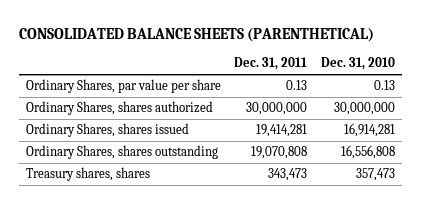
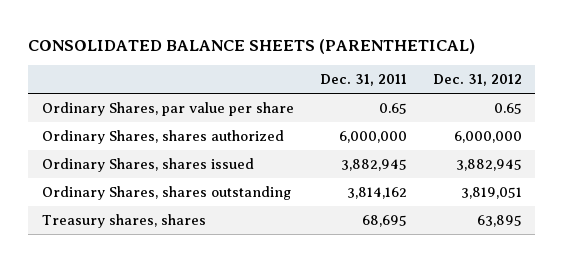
[320,57,395,71] Dec. 31, 2010 -> none
none -> [432,74,522,87] Dec. 31, 2012
[286,80,308,91] 0.13 -> [378,102,407,114] 0.65
[246,102,308,116] 30,000,000 -> [338,130,407,143] 6,000,000
[256,124,308,138] 19,414,281 -> [340,158,407,171] 3,882,945
[251,146,308,160] 19,070,808 -> [346,186,407,199] 3,814,162
[268,168,308,182] 343,473 -> [361,214,407,227] 68,695

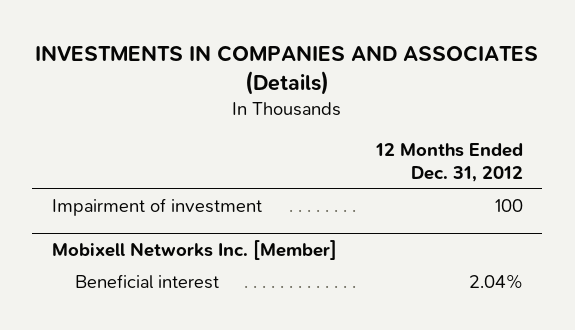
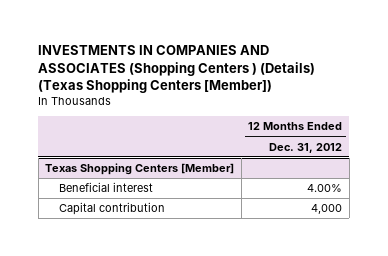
[35,45,539,96] INVESTMENTS IN COMPANIES AND ASSOCIATES (Details) -> [38,45,316,93] INVESTMENTS IN COMPANIES AND ASSOCIATES (Shopping Centers ) (Details) (Texas Shopping Centers [Member])
[51,198,262,217] Impairment of investment -> none
[51,239,337,260] Mobixell Networks Inc. [Member] -> none
none -> [45,163,235,176] Texas Shopping Centers [Member]
[468,274,523,290] 2.04% -> [307,184,343,193] 4.00%
none -> [59,202,166,216] Capital contribution

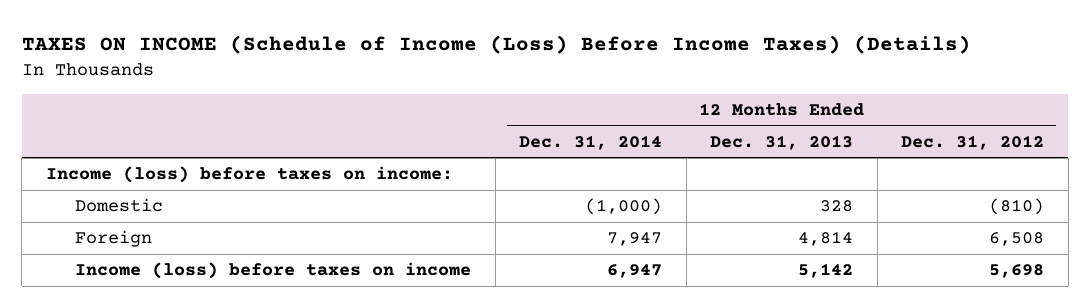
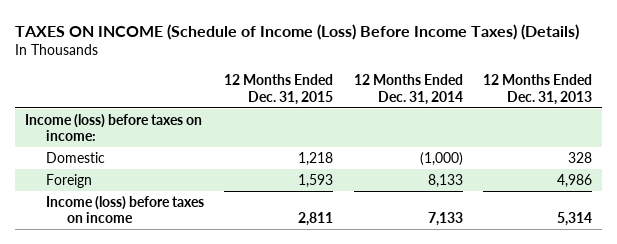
[901,134,1045,150] Dec. 31, 2012 -> none
none -> [224,74,334,105] 12 Months Ended Dec. 31, 2015
[607,232,663,247] 7,947 -> [427,174,463,189] 8,133
[798,231,854,247] 4,814 -> [556,174,592,189] 4,986
[607,264,663,279] 6,947 -> [427,212,463,227] 7,133
[798,263,854,279] 5,142 -> [556,212,592,227] 5,314

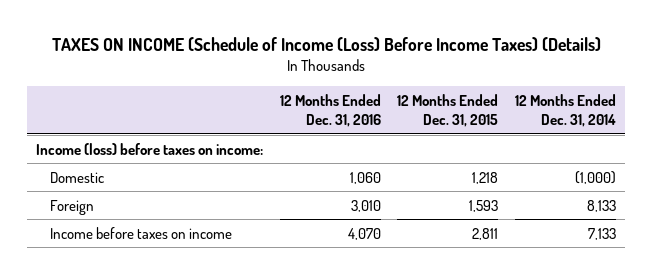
[482,74,592,105] 12 Months Ended Dec. 31, 2013 -> none
none -> [279,93,381,128] 12 Months Ended Dec. 31, 2016
[46,196,205,224] Income (loss) before taxes on income -> [50,226,233,239] Income before taxes on income

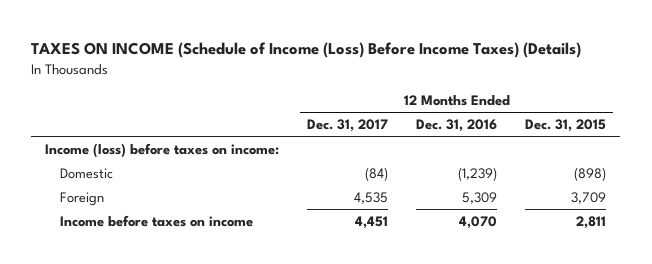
[515,93,617,128] 12 Months Ended Dec. 31, 2014 -> none
none -> [307,118,389,132] Dec. 31, 2017
[349,171,381,184] 1,060 -> [458,166,498,181] (1,239)
[472,171,499,184] 1,218 -> [574,166,607,181] (898)
[350,199,381,212] 3,010 -> [462,191,498,204] 5,309
[469,199,499,212] 1,593 -> [571,191,607,204] 3,709

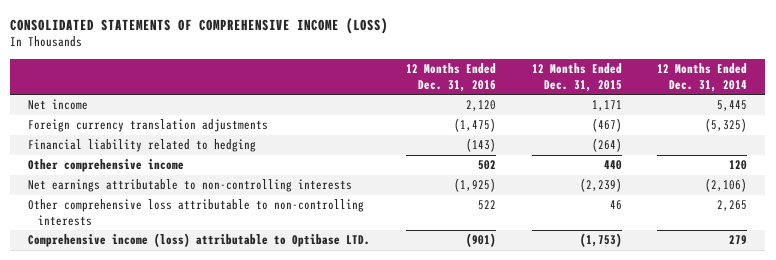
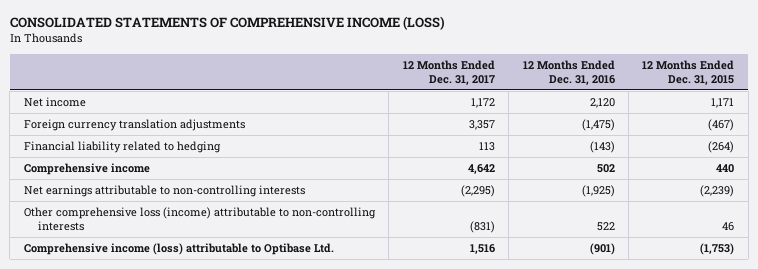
[657,62,748,92] 12 Months Ended Dec. 31, 2014 -> none
none -> [402,59,495,85] 12 Months Ended Dec. 31, 2017
[28,159,185,173] Other comprehensive income -> [23,163,150,176] Comprehensive income
[28,199,365,226] Other comprehensive loss attributable to non-controlling interests -> [23,207,376,232] Other comprehensive loss (income) attributable to non-controlling interests
[28,233,371,248] Comprehensive income (loss) attributable to Optibase LTD. -> [23,243,334,256] Comprehensive income (loss) attributable to Optibase Ltd.

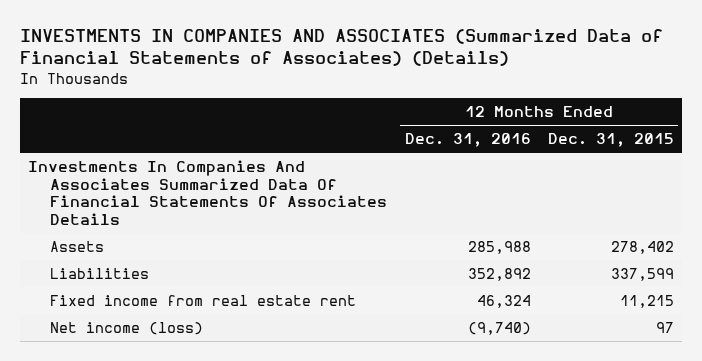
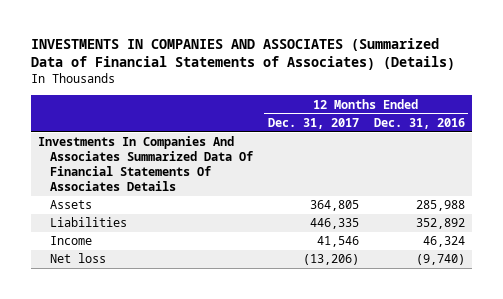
[547,133,674,148] Dec. 31, 2015 -> none
none -> [268,118,360,130] Dec. 31, 2017
[50,294,357,306] Fixed income from real estate rent -> [50,236,93,246] Income
[50,321,204,335] Net income (loss) -> [50,253,107,264] Net loss

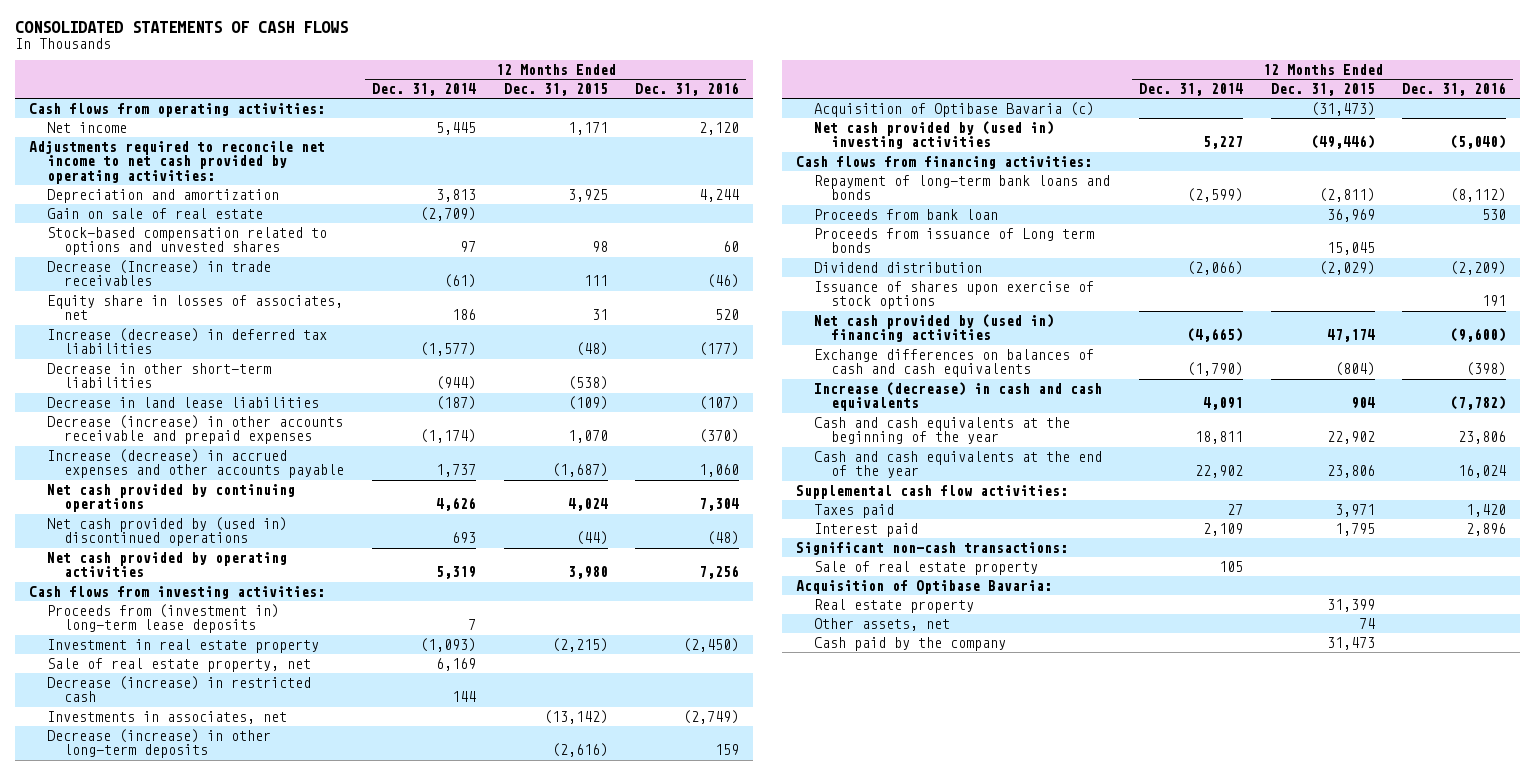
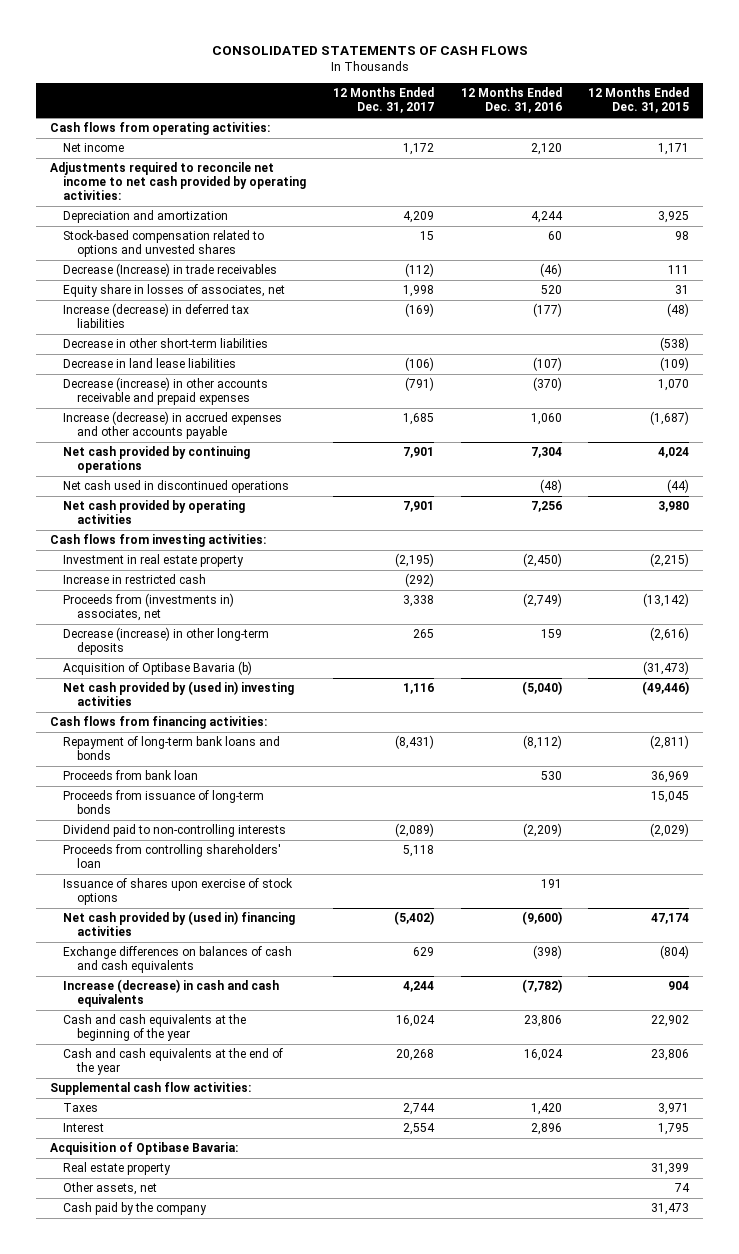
[371,82,476,96] Dec. 31, 2014 -> none
none -> [333,87,435,114] 12 Months Ended Dec. 31, 2017
[46,207,263,219] Gain on sale of real estate -> none
[46,516,287,547] Net cash provided by (used in) discontinued operations -> [63,480,290,494] Net cash used in discontinued operations
[46,603,279,634] Proceeds from (investment in) long-term lease deposits -> none
[46,657,311,672] Sale of real estate property, net -> none
[46,675,311,703] Decrease (increase) in restricted cash -> [63,574,207,585] Increase in restricted cash
[46,710,287,724] Investments in associates, net -> [63,593,235,622] Proceeds from (investments in) associates, net
[813,101,1094,117] Acquisition of Optibase Bavaria (c) -> [63,661,253,676] Acquisition of Optibase Bavaria (b)
[813,227,1094,254] Proceeds from issuance of Long term bonds -> [63,790,265,815] Proceeds from issuance of long-term bonds
[813,261,982,273] Dividend distribution -> [63,824,287,838] Dividend paid to non-controlling interests
none -> [63,844,282,869] Proceeds from controlling shareholders' loan
[796,541,1069,555] Significant non-cash transactions: -> none
[813,560,1038,575] Sale of real estate property -> none
[813,503,894,518] Taxes paid -> [63,1103,99,1113] Taxes
[813,522,918,537] Interest paid -> [63,1123,105,1133] Interest

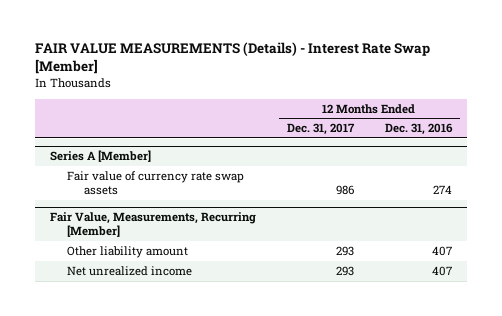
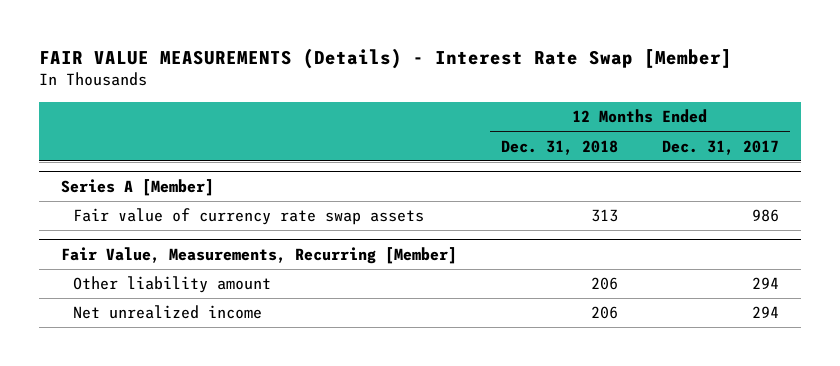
[384,123,453,136] Dec. 31, 2016 -> none
none -> [500,139,618,155] Dec. 31, 2018
[335,246,354,257] 293 -> [752,277,780,290] 294
[335,266,354,277] 293 -> [752,306,780,319] 294

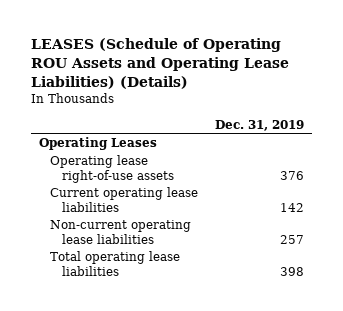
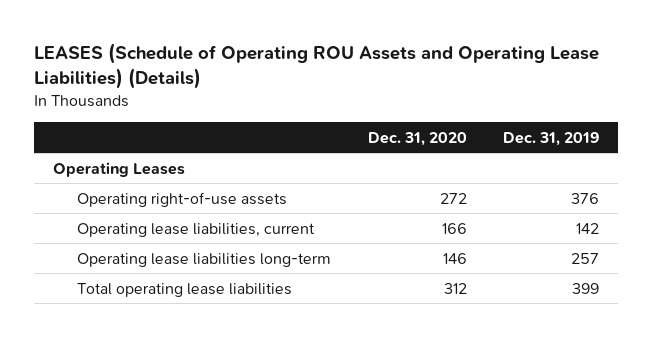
none -> [367,131,467,146] Dec. 31, 2020
[50,155,174,183] Operating lease right-of-use assets -> [77,191,288,207] Operating right-of-use assets
[50,187,199,212] Current operating lease liabilities -> [77,222,316,237] Operating lease liabilities, current
[50,220,192,244] Non-current operating lease liabilities -> [77,252,332,267] Operating lease liabilities long-term
[279,266,304,276] 398 -> [572,282,600,294] 399

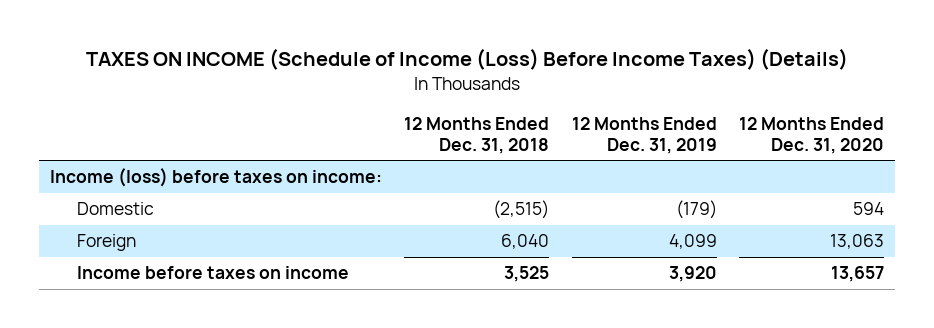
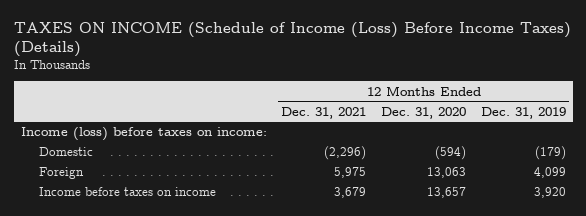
[404,116,550,155] 12 Months Ended Dec. 31, 2018 -> none
none -> [281,106,367,119] Dec. 31, 2021
[852,202,884,216] 594 -> [435,146,467,161] (594)

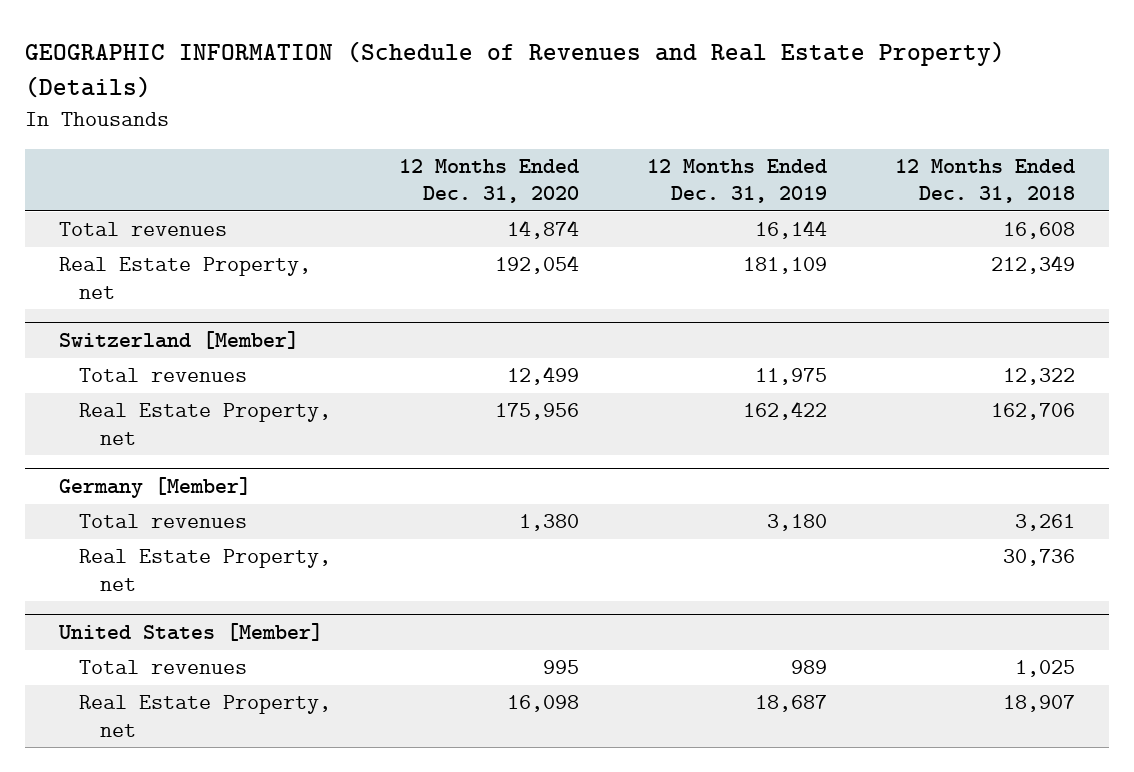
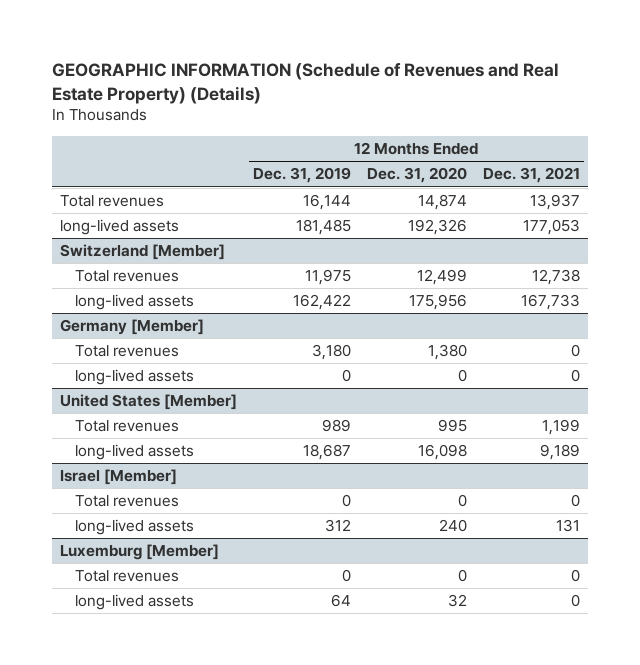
[894,159,1075,204] 12 Months Ended Dec. 31, 2018 -> none
none -> [482,167,580,184] Dec. 31, 2021
[58,257,311,299] Real Estate Property, net -> none
none -> [59,219,179,236] long-lived assets
[79,403,332,445] Real Estate Property, net -> [74,294,194,311] long-lived assets
[79,549,332,591] Real Estate Property, net -> none
none -> [74,369,194,386] long-lived assets
[79,695,332,737] Real Estate Property, net -> [74,444,194,461] long-lived assets
none -> [59,469,177,486] Israel [Member]
none -> [74,495,179,508] Total revenues
none -> [74,519,194,536] long-lived assets
none -> [59,544,219,561] Luxemburg [Member]
none -> [74,570,179,583] Total revenues
none -> [74,594,194,611] long-lived assets

